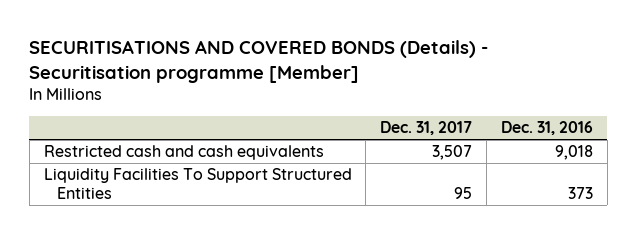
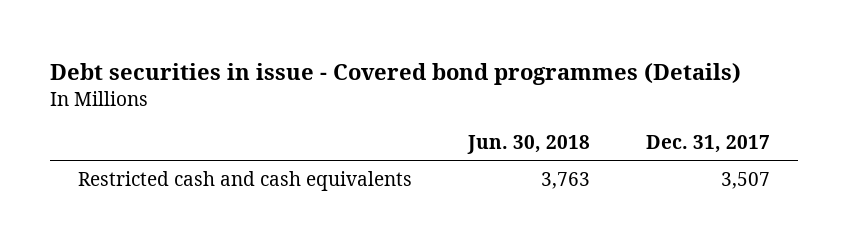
[29,39,489,83] SECURITISATIONS AND COVERED BONDS (Details) - Securitisation programme [Member] -> [50,62,742,85] Debt securities in issue - Covered bond programmes (Details)
[500,121,593,136] Dec. 31, 2016 -> none
none -> [467,135,591,155] Jun. 30, 2018
[43,168,352,199] Liquidity Facilities To Support Structured Entities -> none

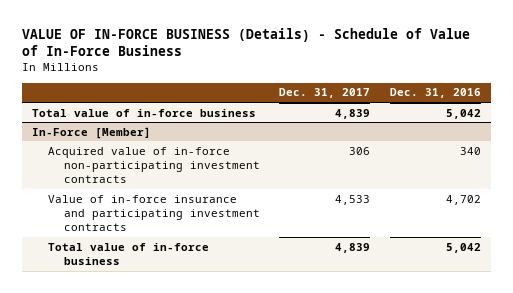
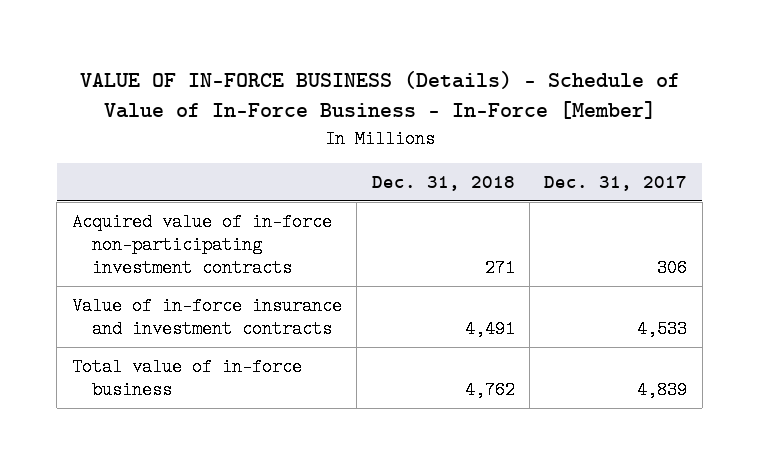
[21,28,470,57] VALUE OF IN-FORCE BUSINESS (Details) - Schedule of Value of In-Force Business -> [79,71,680,120] VALUE OF IN-FORCE BUSINESS (Details) - Schedule of Value of In-Force Business - In-Force [Member]
[389,88,481,99] Dec. 31, 2016 -> none
none -> [371,175,515,191] Dec. 31, 2018
[31,108,256,117] Total value of in-force business -> none
[31,126,151,139] In-Force [Member] -> none
[47,194,260,232] Value of in-force insurance and participating investment contracts -> [71,296,342,339] Value of in-force insurance and investment contracts

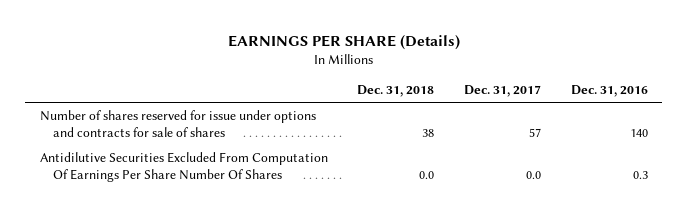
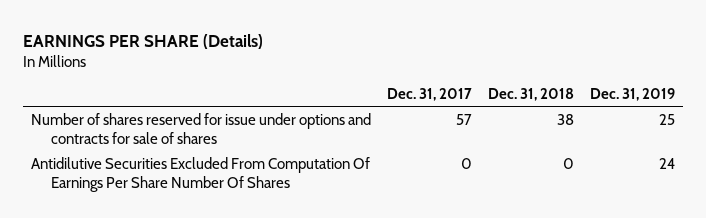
[570,85,648,98] Dec. 31, 2016 -> none
none -> [589,88,675,102] Dec. 31, 2019
[419,170,435,179] 0.0 -> [562,157,574,169] 0
[525,170,541,179] 0.0 -> [461,157,473,169] 0

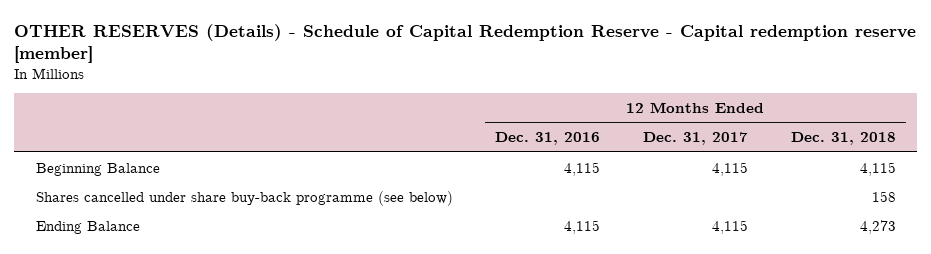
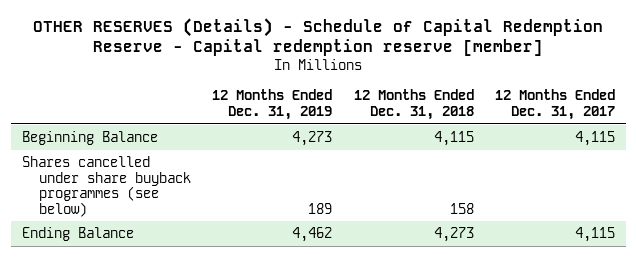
[495,131,601,145] Dec. 31, 2016 -> none
none -> [212,89,333,120] 12 Months Ended Dec. 31, 2019
[35,190,453,206] Shares cancelled under share buy-back programme (see below) -> [21,156,191,217] Shares cancelled under share buyback programmes (see below)

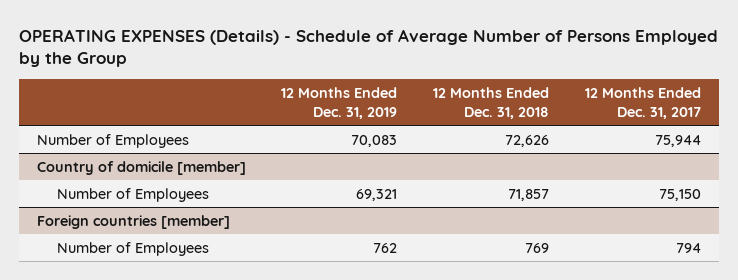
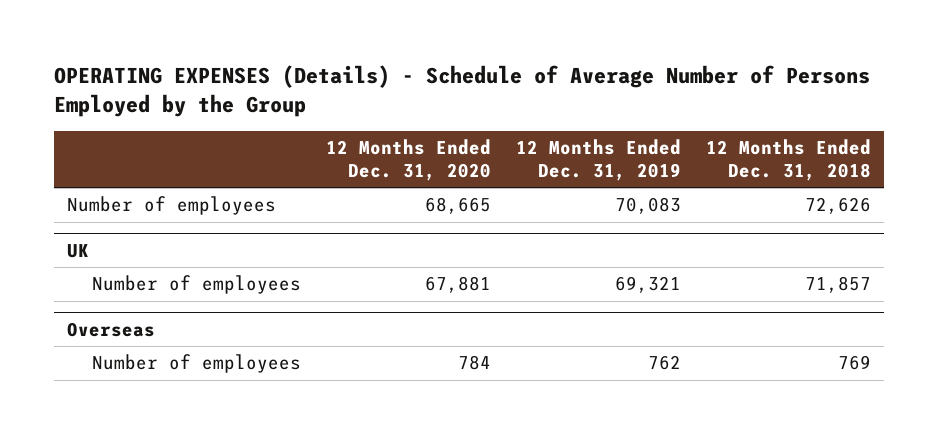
[585,86,702,119] 12 Months Ended Dec. 31, 2017 -> none
none -> [326,138,492,182] 12 Months Ended Dec. 31, 2020
[36,133,189,148] Number of Employees -> [66,196,276,216] Number of employees
[36,160,246,175] Country of domicile [member] -> [66,243,89,258] UK
[57,187,210,202] Number of Employees -> [92,275,302,295] Number of employees
[36,214,230,229] Foreign countries [member] -> [66,321,155,337] Overseas
[57,241,210,256] Number of Employees -> [92,354,302,374] Number of employees

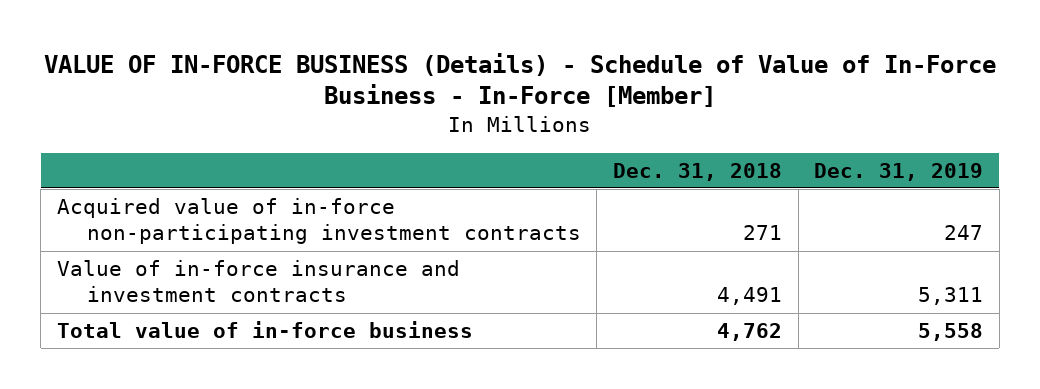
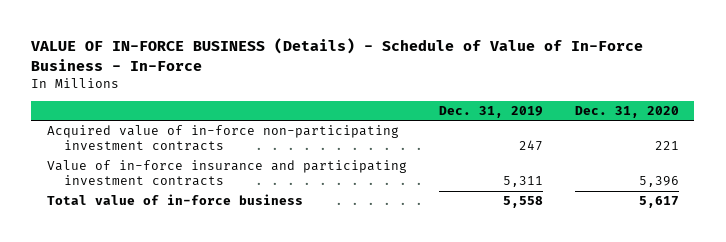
[44,52,997,108] VALUE OF IN-FORCE BUSINESS (Details) - Schedule of Value of In-Force Business - In-Force [Member] -> [31,38,644,71] VALUE OF IN-FORCE BUSINESS (Details) - Schedule of Value of In-Force Business - In-Force
[612,162,782,181] Dec. 31, 2018 -> none
none -> [574,105,679,118] Dec. 31, 2020
[57,259,461,303] Value of in-force insurance and investment contracts -> [47,160,408,187] Value of in-force insurance and participating investment contracts

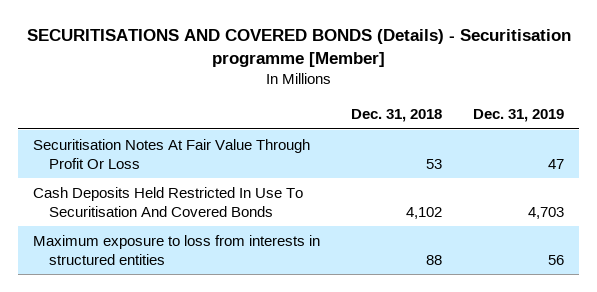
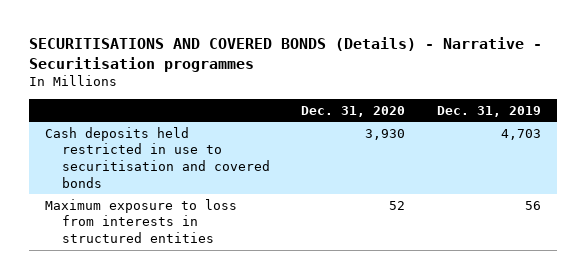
[26,29,571,68] SECURITISATIONS AND COVERED BONDS (Details) - Securitisation programme [Member] -> [29,37,543,72] SECURITISATIONS AND COVERED BONDS (Details) - Narrative - Securitisation programmes
[351,109,443,123] Dec. 31, 2018 -> none
none -> [301,105,406,117] Dec. 31, 2020
[33,138,311,169] Securitisation Notes At Fair Value Through Profit Or Loss -> none
[33,186,304,217] Cash Deposits Held Restricted In Use To Securitisation And Covered Bonds -> [45,126,270,188] Cash deposits held restricted in use to securitisation and covered bonds

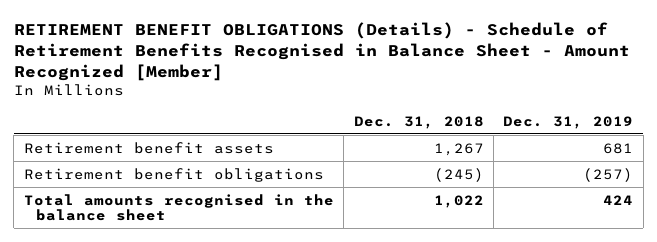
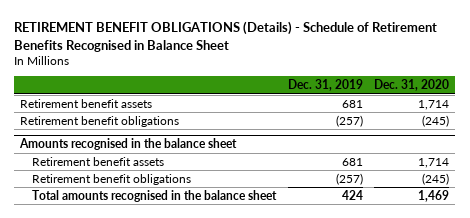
[13,21,630,81] RETIREMENT BENEFIT OBLIGATIONS (Details) - Schedule of Retirement Benefits Recognised in Balance Sheet - Amount Recognized [Member] -> [14,20,438,52] RETIREMENT BENEFIT OBLIGATIONS (Details) - Schedule of Retirement Benefits Recognised in Balance Sheet
[353,115,484,129] Dec. 31, 2018 -> none
none -> [374,78,450,91] Dec. 31, 2020
none -> [19,138,238,151] Amounts recognised in the balance sheet
none -> [31,156,164,166] Retirement benefit assets
none -> [31,173,191,185] Retirement benefit obligations

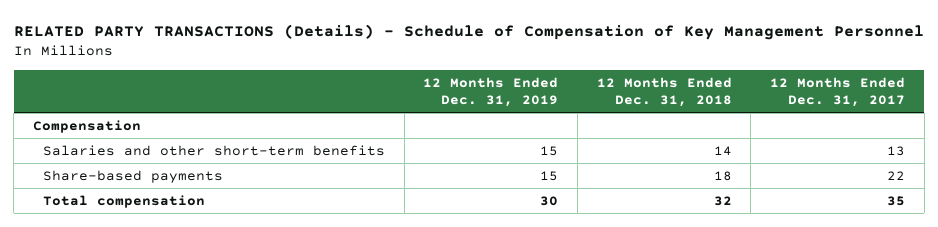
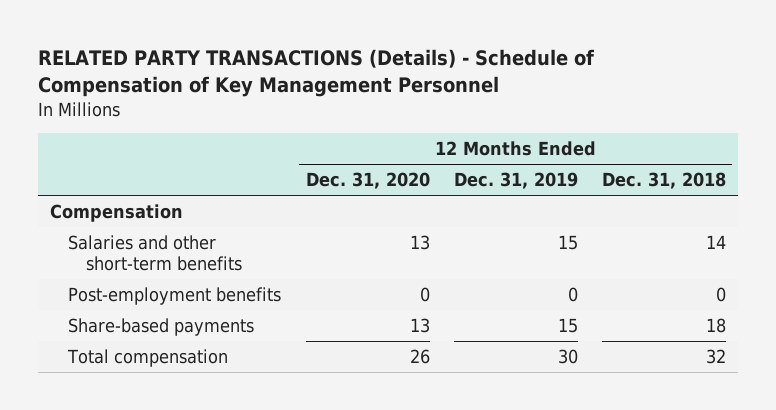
[769,76,905,107] 12 Months Ended Dec. 31, 2017 -> none
none -> [305,171,430,189] Dec. 31, 2020
none -> [68,286,282,305] Post-employment benefits

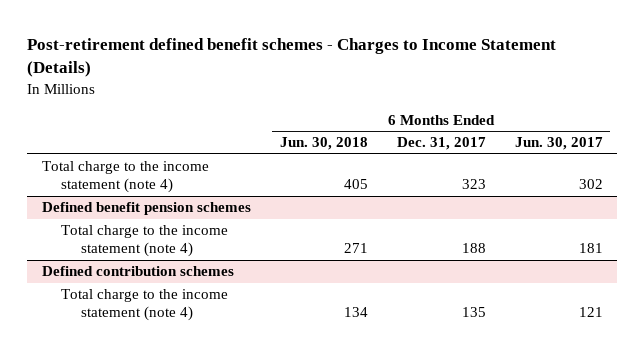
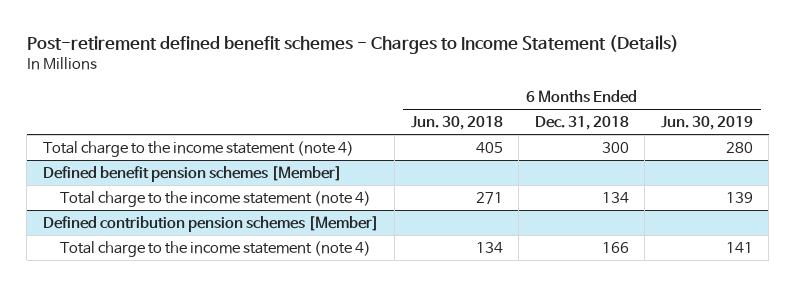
[396,137,486,151] Dec. 31, 2017 -> none
[514,137,603,151] Jun. 30, 2017 -> none
none -> [534,116,629,131] Dec. 31, 2018
none -> [660,116,753,131] Jun. 30, 2019
[41,202,251,216] Defined benefit pension schemes -> [42,165,342,182] Defined benefit pension schemes [Member]
[41,266,234,277] Defined contribution schemes -> [42,215,379,232] Defined contribution pension schemes [Member]

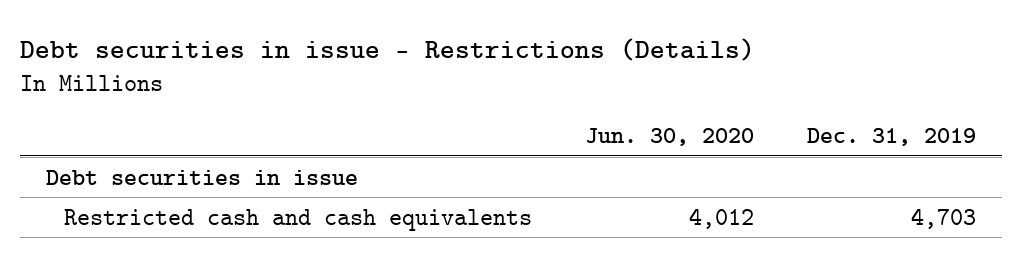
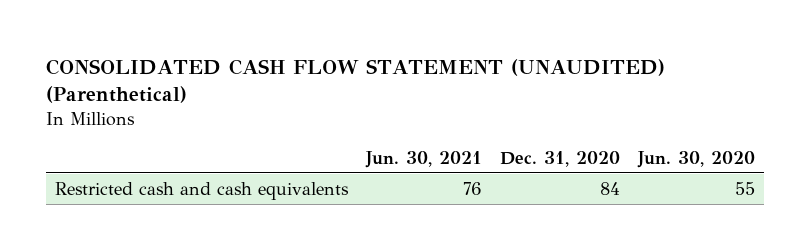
[19,37,755,61] Debt securities in issue - Restrictions (Details) -> [46,58,666,104] CONSOLIDATED CASH FLOW STATEMENT (UNAUDITED) (Parenthetical)
[806,127,976,146] Dec. 31, 2019 -> none
none -> [365,150,483,168] Jun. 30, 2021
none -> [500,150,621,167] Dec. 31, 2020
[46,169,359,185] Debt securities in issue -> none
[688,207,754,229] 4,012 -> [735,182,756,196] 55

